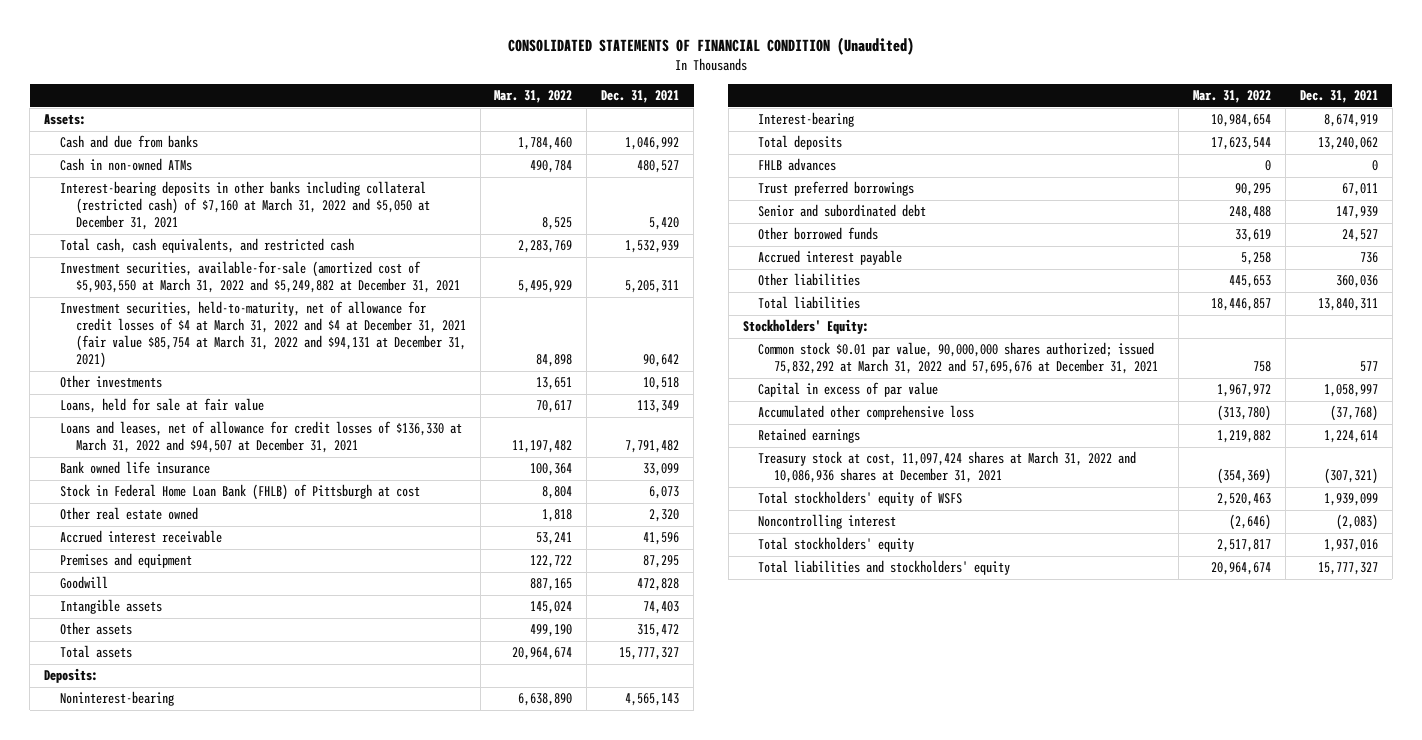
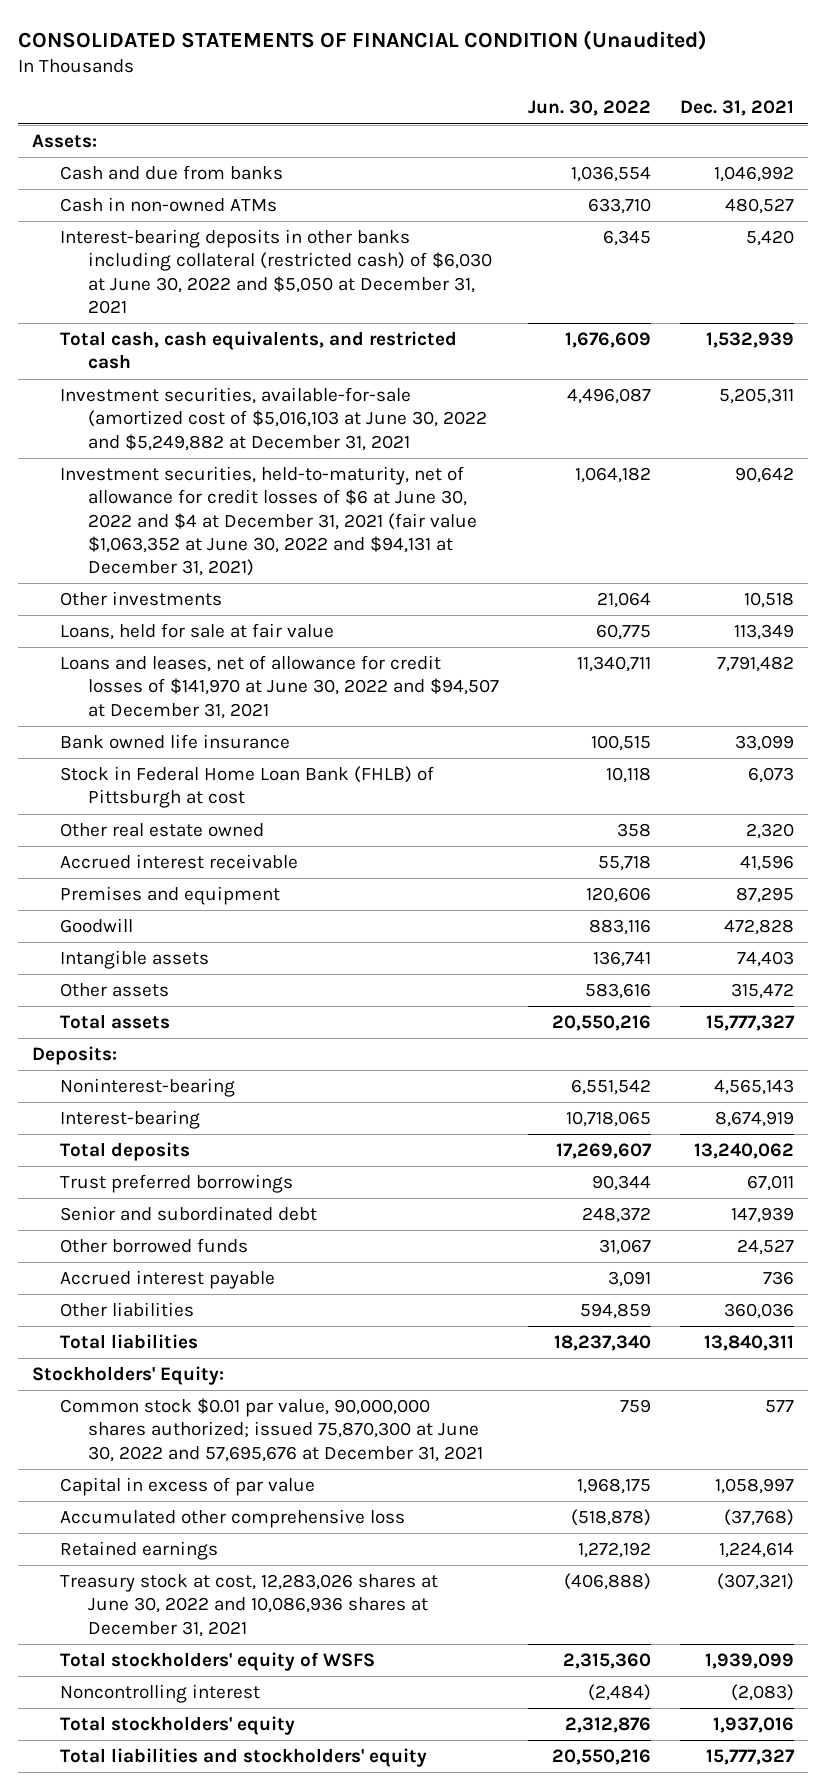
[494,90,573,104] Mar. 31, 2022 -> none
none -> [527,100,651,117] Jun. 30, 2022
[59,181,430,231] Interest-bearing deposits in other banks including collateral (restricted cash) of $7,160 at March 31, 2022 and $5,050 at December 31, 2021 -> [60,229,492,314] Interest-bearing deposits in other banks including collateral (restricted cash) of $6,030 at June 30, 2022 and $5,050 at December 31, 2021
[59,261,460,294] Investment securities, available-for-sale (amortized cost of $5,903,550 at March 31, 2022 and $5,249,882 at December 31, 2021 -> [60,387,487,451] Investment securities, available-for-sale (amortized cost of $5,016,103 at June 30, 2022 and $5,249,882 at December 31, 2021
[59,301,466,369] Investment securities, held-to-maturity, net of allowance for credit losses of $4 at March 31, 2022 and $4 at December 31, 2021 (fair value $85,754 at March 31, 2022 and $94,131 at December 31, 2021) -> [60,466,477,576] Investment securities, held-to-maturity, net of allowance for credit losses of $6 at June 30, 2022 and $4 at December 31, 2021 (fair value $1,063,352 at June 30, 2022 and $94,131 at December 31, 2021)
[59,421,462,454] Loans and leases, net of allowance for credit losses of $136,330 at March 31, 2022 and $94,507 at December 31, 2021 -> [60,655,499,719] Loans and leases, net of allowance for credit losses of $141,970 at June 30, 2022 and $94,507 at December 31, 2021
[758,158,837,172] FHLB advances -> none
[758,342,1159,375] Common stock $0.01 par value, 90,000,000 shares authorized; issued 75,832,292 at March 31, 2022 and 57,695,676 at December 31, 2021 -> [60,1398,483,1462] Common stock $0.01 par value, 90,000,000 shares authorized; issued 75,870,300 at June 30, 2022 and 57,695,676 at December 31, 2021
[758,451,1137,484] Treasury stock at cost, 11,097,424 shares at March 31, 2022 and 10,086,936 shares at December 31, 2021 -> [60,1574,439,1637] Treasury stock at cost, 12,283,026 shares at June 30, 2022 and 10,086,936 shares at December 31, 2021

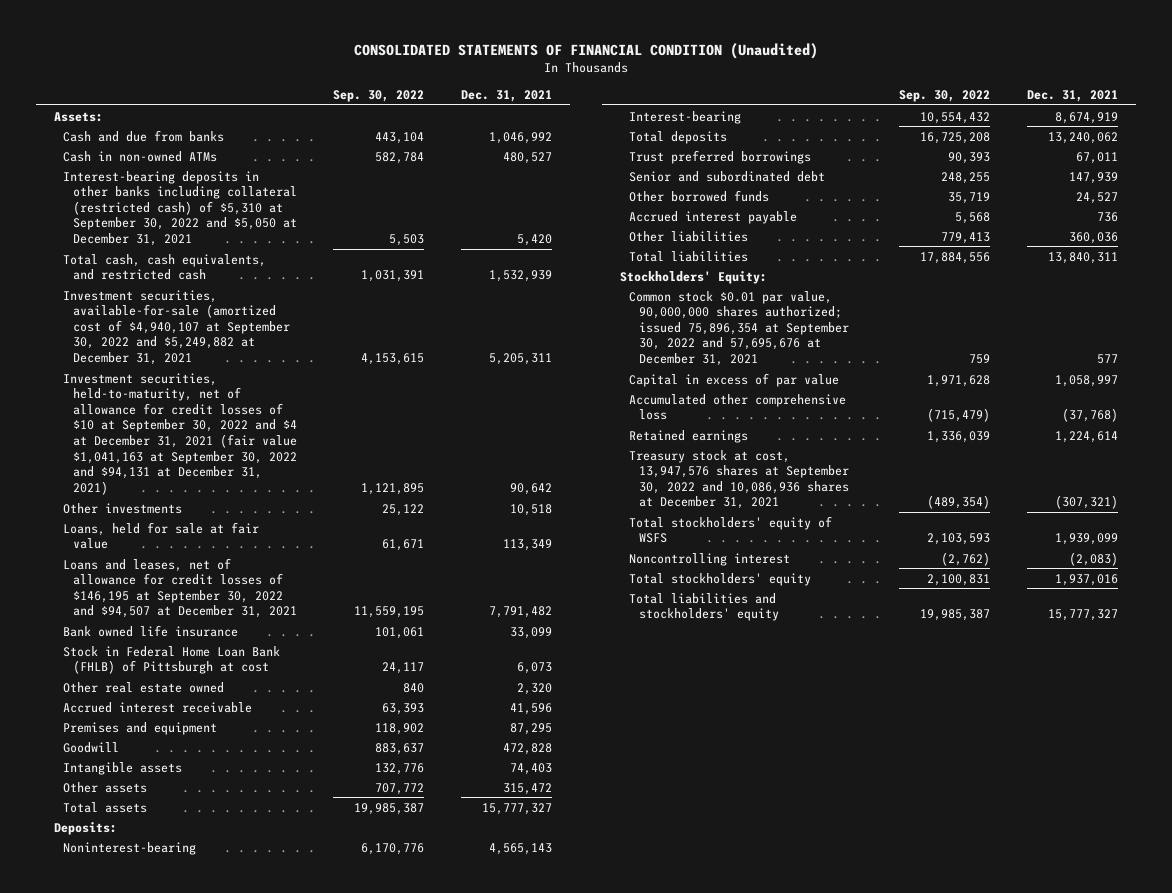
[527,100,651,117] Jun. 30, 2022 -> none
none -> [333,90,425,103] Sep. 30, 2022
[60,229,492,314] Interest-bearing deposits in other banks including collateral (restricted cash) of $6,030 at June 30, 2022 and $5,050 at December 31, 2021 -> [63,170,297,247] Interest-bearing deposits in other banks including collateral (restricted cash) of $5,310 at September 30, 2022 and $5,050 at December 31, 2021
[60,387,487,451] Investment securities, available-for-sale (amortized cost of $5,016,103 at June 30, 2022 and $5,249,882 at December 31, 2021 -> [63,289,290,366] Investment securities, available-for-sale (amortized cost of $4,940,107 at September 30, 2022 and $5,249,882 at December 31, 2021
[60,466,477,576] Investment securities, held-to-maturity, net of allowance for credit losses of $6 at June 30, 2022 and $4 at December 31, 2021 (fair value $1,063,352 at June 30, 2022 and $94,131 at December 31, 2021) -> [63,372,297,495] Investment securities, held-to-maturity, net of allowance for credit losses of $10 at September 30, 2022 and $4 at December 31, 2021 (fair value $1,041,163 at September 30, 2022 and $94,131 at December 31, 2021)
[60,655,499,719] Loans and leases, net of allowance for credit losses of $141,970 at June 30, 2022 and $94,507 at December 31, 2021 -> [63,557,297,619] Loans and leases, net of allowance for credit losses of $146,195 at September 30, 2022 and $94,507 at December 31, 2021
[60,1398,483,1462] Common stock $0.01 par value, 90,000,000 shares authorized; issued 75,870,300 at June 30, 2022 and 57,695,676 at December 31, 2021 -> [629,290,849,367] Common stock $0.01 par value, 90,000,000 shares authorized; issued 75,896,354 at September 30, 2022 and 57,695,676 at December 31, 2021
[60,1574,439,1637] Treasury stock at cost, 12,283,026 shares at June 30, 2022 and 10,086,936 shares at December 31, 2021 -> [629,449,849,510] Treasury stock at cost, 13,947,576 shares at September 30, 2022 and 10,086,936 shares at December 31, 2021

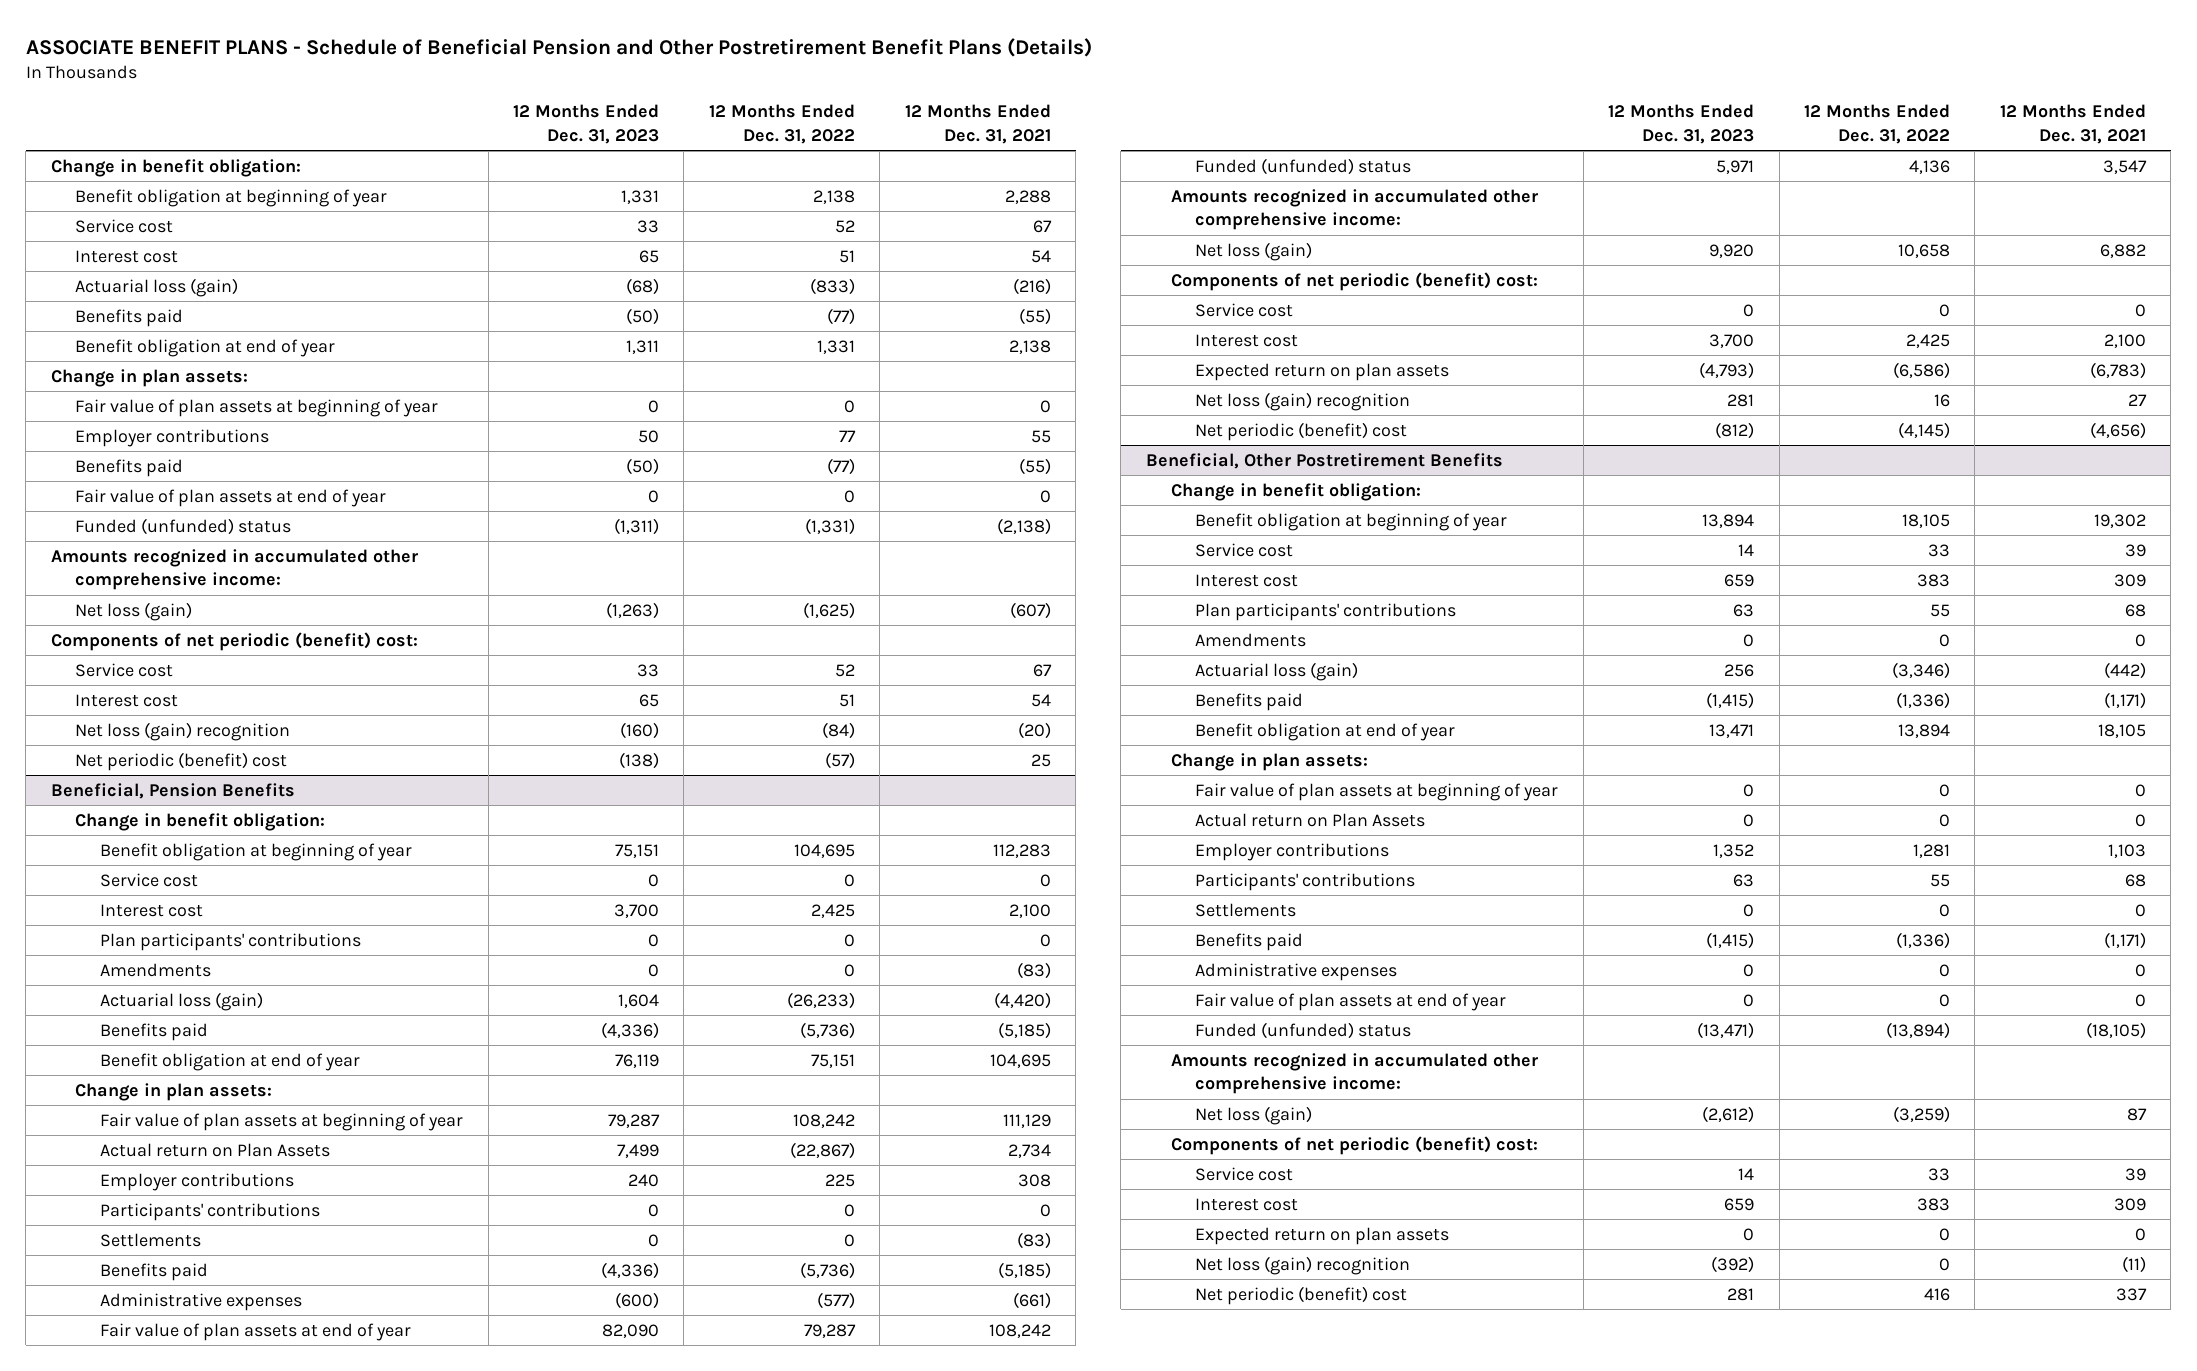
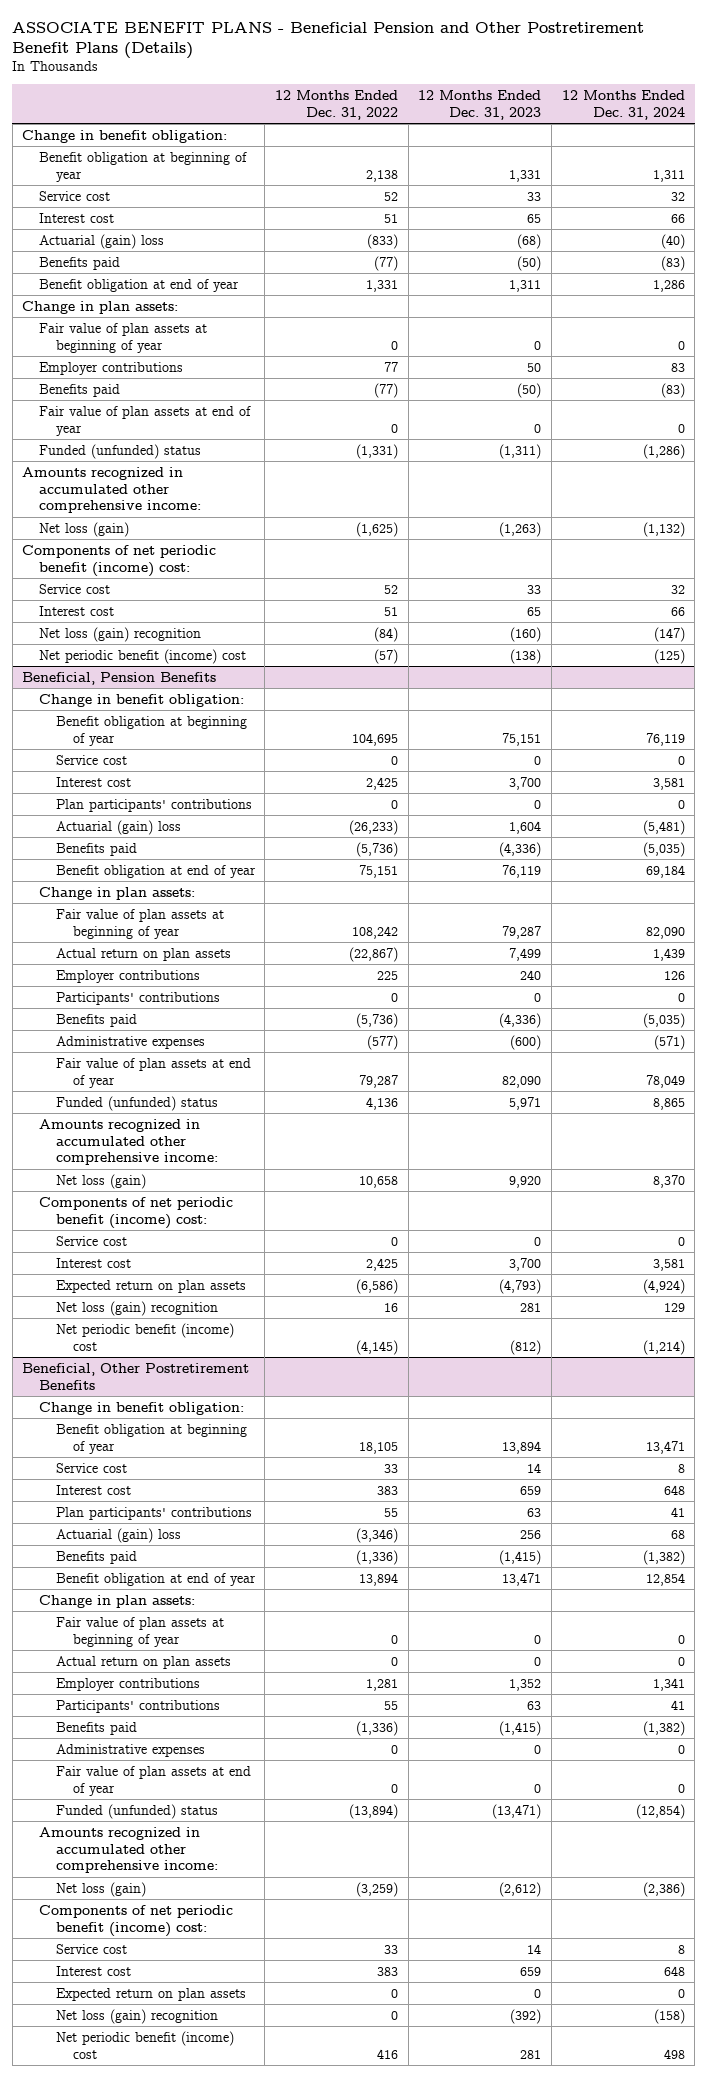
[25,37,1092,57] ASSOCIATE BENEFIT PLANS - Schedule of Beneficial Pension and Other Postretirement Benefit Plans (Details) -> [12,21,645,60] ASSOCIATE BENEFIT PLANS - Beneficial Pension and Other Postretirement Benefit Plans (Details)
[904,104,1051,144] 12 Months Ended Dec. 31, 2021 -> none
none -> [561,90,685,120] 12 Months Ended Dec. 31, 2024
[75,277,239,297] Actuarial loss (gain) -> [38,233,164,249] Actuarial (gain) loss
[50,631,418,651] Components of net periodic (benefit) cost: -> [22,544,217,577] Components of net periodic benefit (income) cost:
[75,751,288,771] Net periodic (benefit) cost -> [38,648,246,664] Net periodic benefit (income) cost
[100,962,212,977] Amendments -> none
[100,991,264,1011] Actuarial loss (gain) -> [55,819,181,835] Actuarial (gain) loss
[100,1142,331,1157] Actual return on Plan Assets -> [55,947,231,961] Actual return on plan assets
[100,1232,202,1247] Settlements -> none
[1170,271,1538,291] Components of net periodic (benefit) cost: -> [38,1196,233,1229] Components of net periodic benefit (income) cost:
[1195,421,1408,441] Net periodic (benefit) cost -> [55,1322,234,1351] Net periodic benefit (income) cost
[1195,632,1307,647] Amendments -> none
[1195,661,1359,681] Actuarial loss (gain) -> [55,1527,181,1543] Actuarial (gain) loss
[1195,812,1426,827] Actual return on Plan Assets -> [55,1655,231,1669] Actual return on plan assets
[1195,902,1297,917] Settlements -> none
[1170,1135,1538,1155] Components of net periodic (benefit) cost: -> [38,1904,233,1937] Components of net periodic benefit (income) cost:
[1195,1285,1408,1305] Net periodic (benefit) cost -> [55,2030,234,2059] Net periodic benefit (income) cost

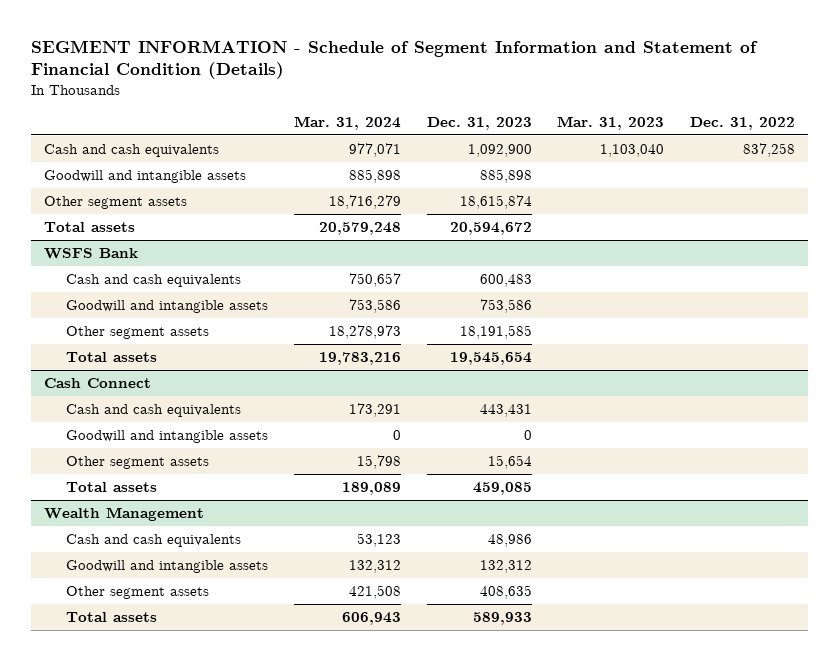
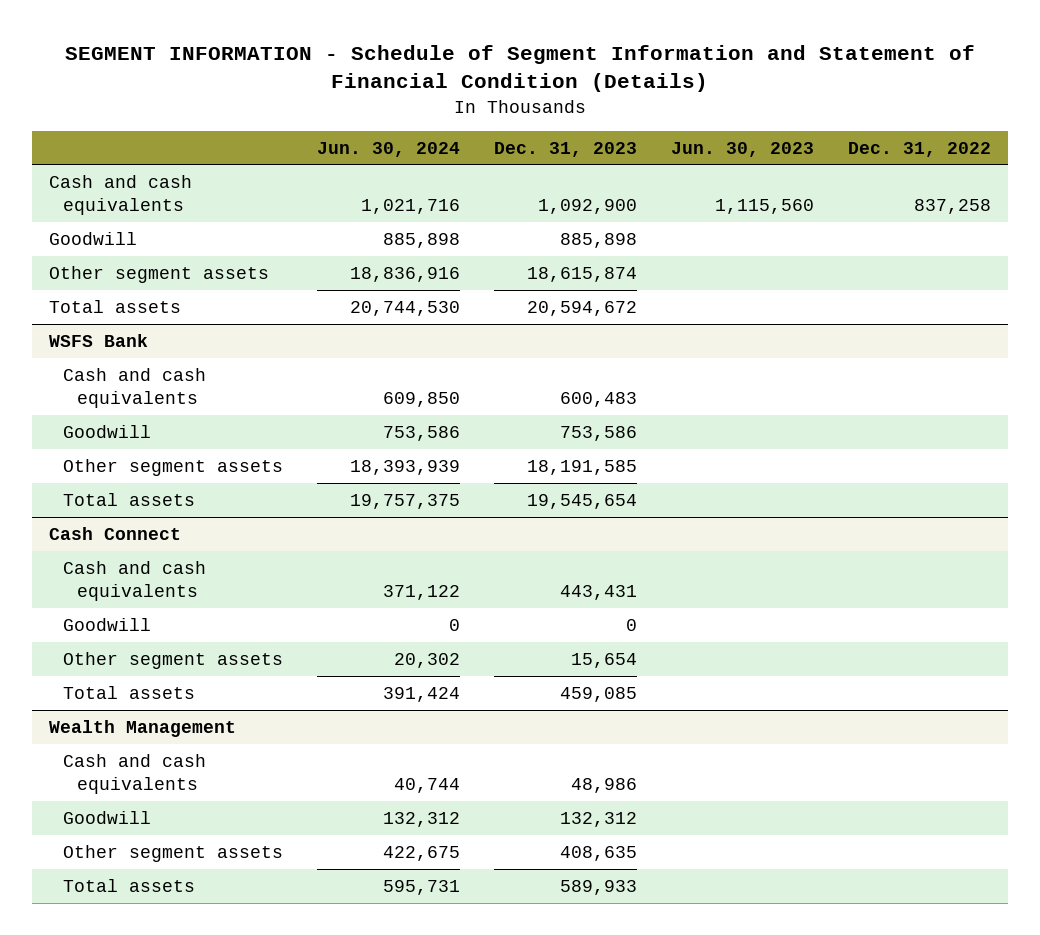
[293,115,401,130] Mar. 31, 2024 -> none
[557,115,665,130] Mar. 31, 2023 -> none
none -> [316,141,460,157] Jun. 30, 2024
none -> [670,141,814,157] Jun. 30, 2023
[43,169,246,183] Goodwill and intangible assets -> [48,231,137,245] Goodwill
[66,299,269,313] Goodwill and intangible assets -> [62,424,151,438] Goodwill
[66,429,269,443] Goodwill and intangible assets -> [62,617,151,631] Goodwill
[66,559,269,573] Goodwill and intangible assets -> [62,810,151,824] Goodwill

